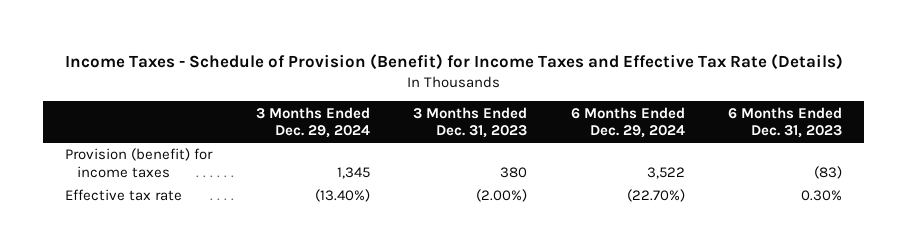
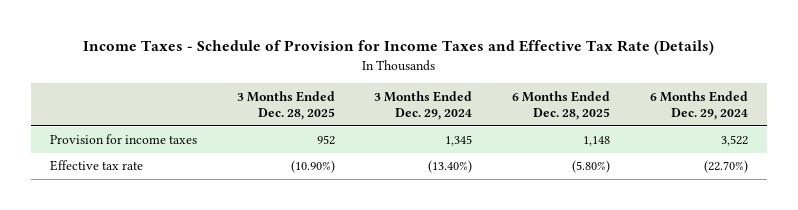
[64,53,843,70] Income Taxes - Schedule of Provision (Benefit) for Income Taxes and Effective Tax Rate (Details) -> [82,40,714,56] Income Taxes - Schedule of Provision for Income Taxes and Effective Tax Rate (Details)
[413,106,528,139] 3 Months Ended Dec. 31, 2023 -> none
[728,106,843,139] 6 Months Ended Dec. 31, 2023 -> none
none -> [236,90,335,121] 3 Months Ended Dec. 28, 2025
none -> [512,90,611,121] 6 Months Ended Dec. 28, 2025
[65,148,214,179] Provision (benefit) for income taxes -> [50,134,198,145] Provision for income taxes

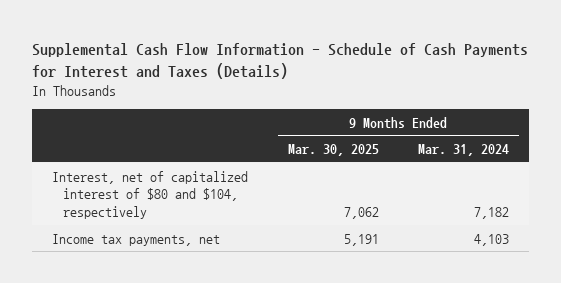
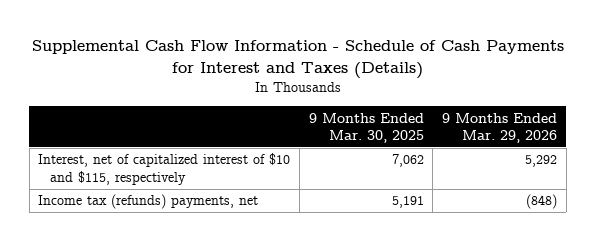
[418,144,510,157] Mar. 31, 2024 -> none
none -> [441,112,557,144] 9 Months Ended Mar. 29, 2026
[52,170,249,220] Interest, net of capitalized interest of $80 and $104, respectively -> [38,153,291,185] Interest, net of capitalized interest of $10 and $115, respectively
[52,233,221,246] Income tax payments, net -> [38,194,259,210] Income tax (refunds) payments, net

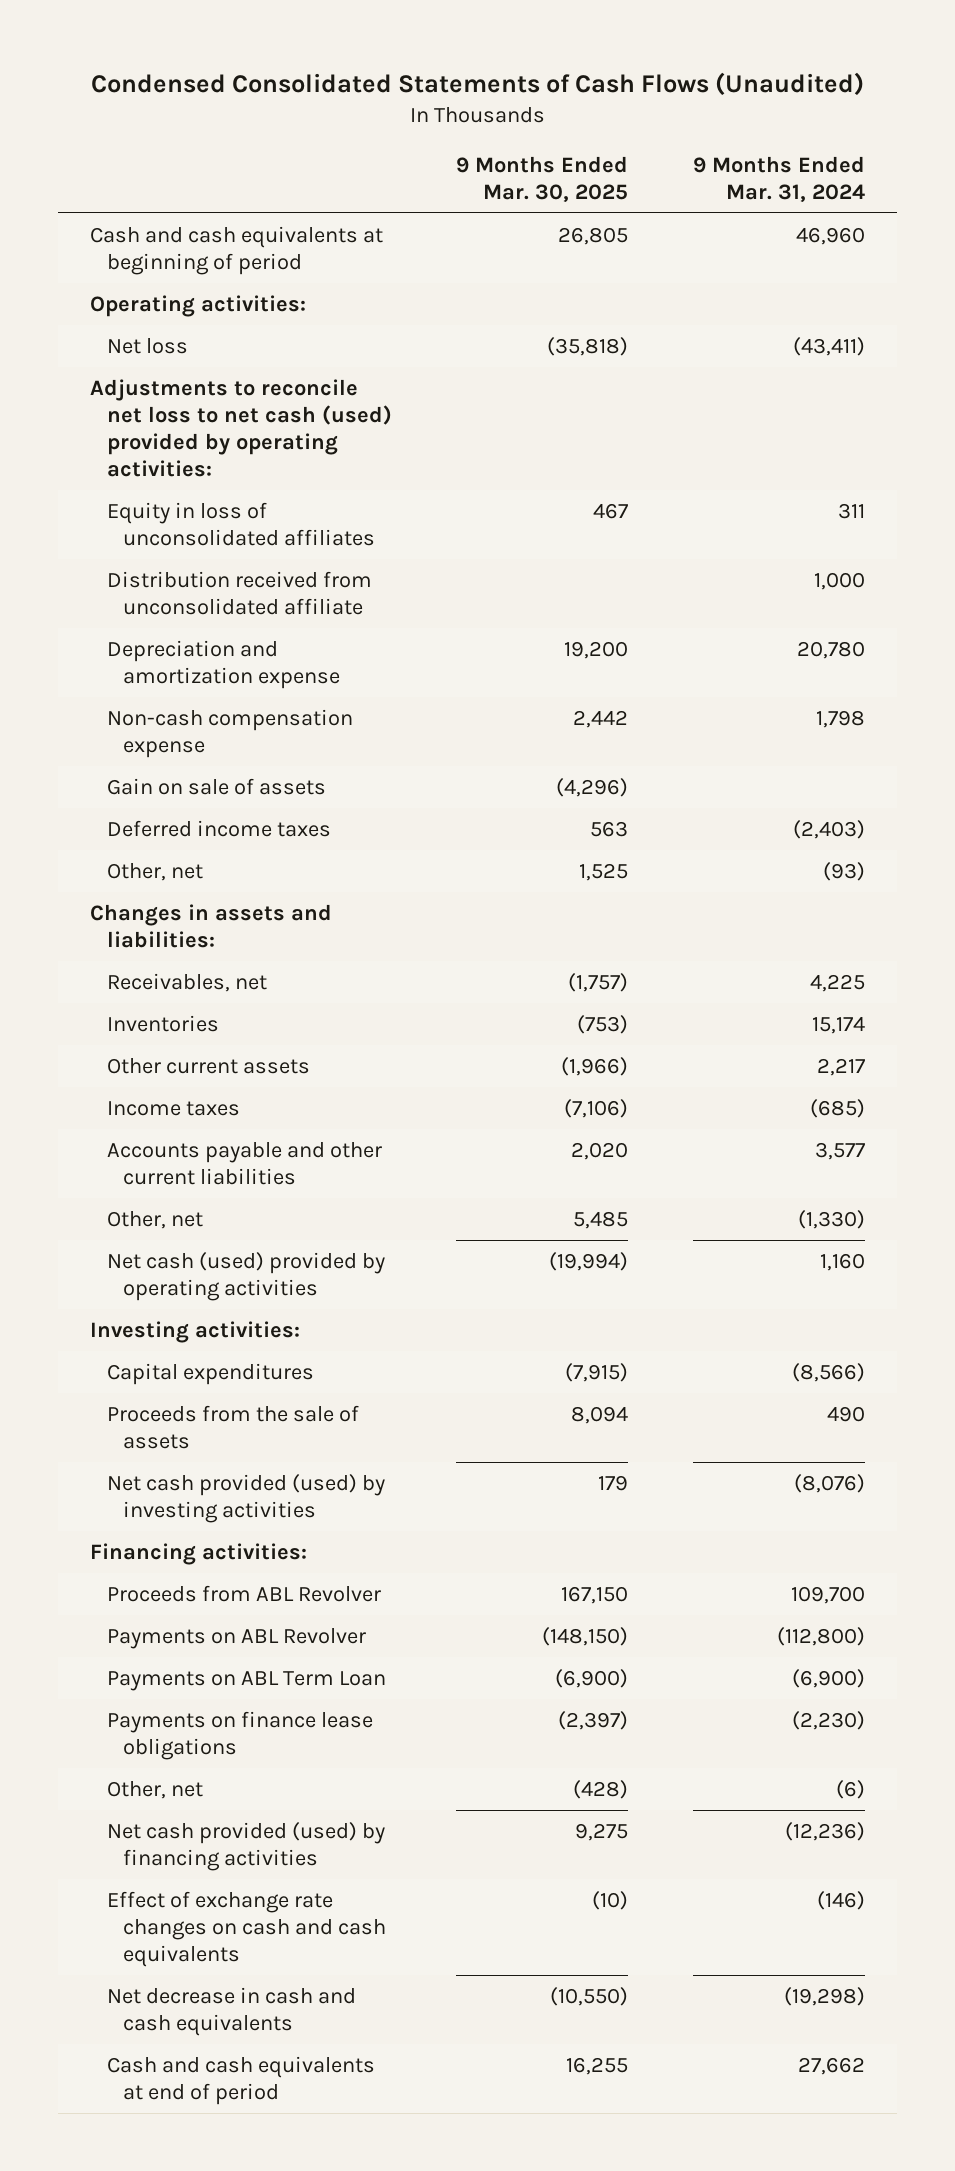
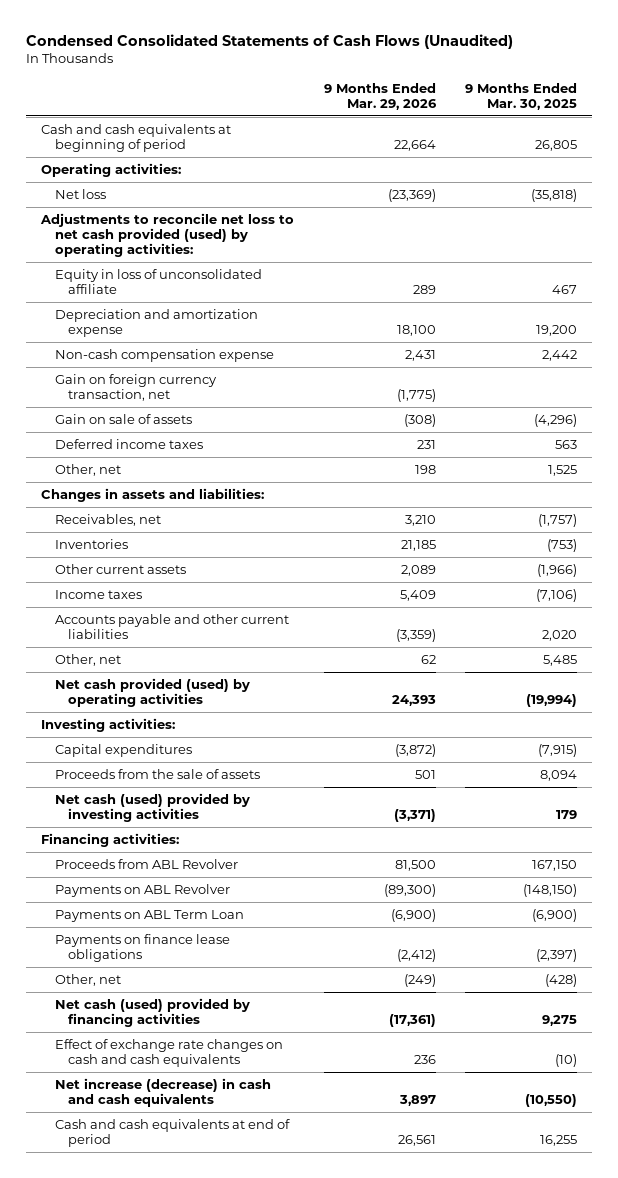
[692,155,865,202] 9 Months Ended Mar. 31, 2024 -> none
none -> [323,82,437,111] 9 Months Ended Mar. 29, 2026
[106,570,372,616] Distribution received from unconsolidated affiliate -> none
[90,378,392,478] Adjustments to reconcile net loss to net cash (used) provided by operating activities: -> [40,212,295,258] Adjustments to reconcile net loss to net cash provided (used) by operating activities:
[106,501,375,547] Equity in loss of unconsolidated affiliates -> [54,268,262,294] Equity in loss of unconsolidated affiliate
none -> [54,373,217,401] Gain on foreign currency transaction, net
[106,1251,385,1302] Net cash (used) provided by operating activities -> [54,677,250,707] Net cash provided (used) by operating activities
[106,1473,385,1524] Net cash provided (used) by investing activities -> [54,792,250,822] Net cash (used) provided by investing activities
[106,1821,385,1872] Net cash provided (used) by financing activities -> [54,997,250,1027] Net cash (used) provided by financing activities
[106,1986,356,2037] Net decrease in cash and cash equivalents -> [54,1077,271,1107] Net increase (decrease) in cash and cash equivalents

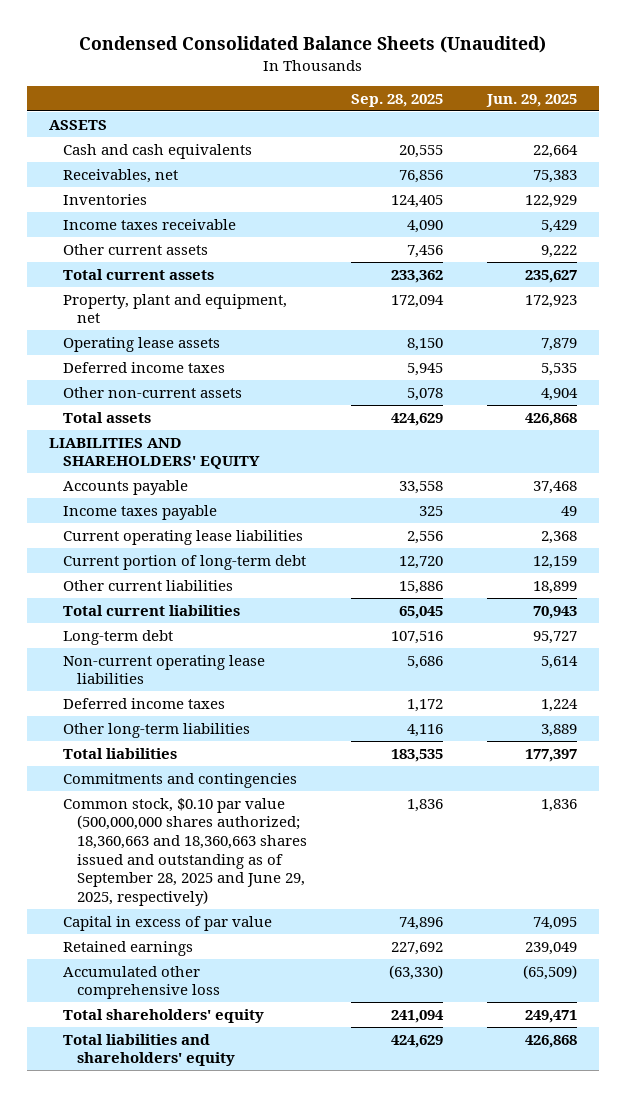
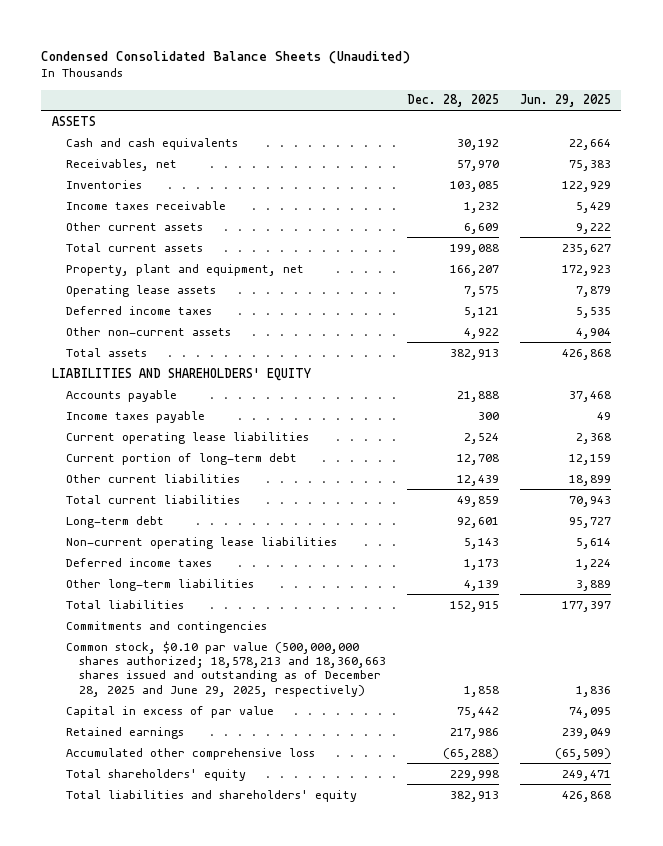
[351,93,444,107] Sep. 28, 2025 -> none
none -> [407,94,500,108] Dec. 28, 2025
[63,797,308,906] Common stock, $0.10 par value (500,000,000 shares authorized; 18,360,663 and 18,360,663 shares issued and outstanding as of September 28, 2025 and June 29, 2025, respectively) -> [65,640,387,697] Common stock, $0.10 par value (500,000,000 shares authorized; 18,578,213 and 18,360,663 shares issued and outstanding as of December 28, 2025 and June 29, 2025, respectively)

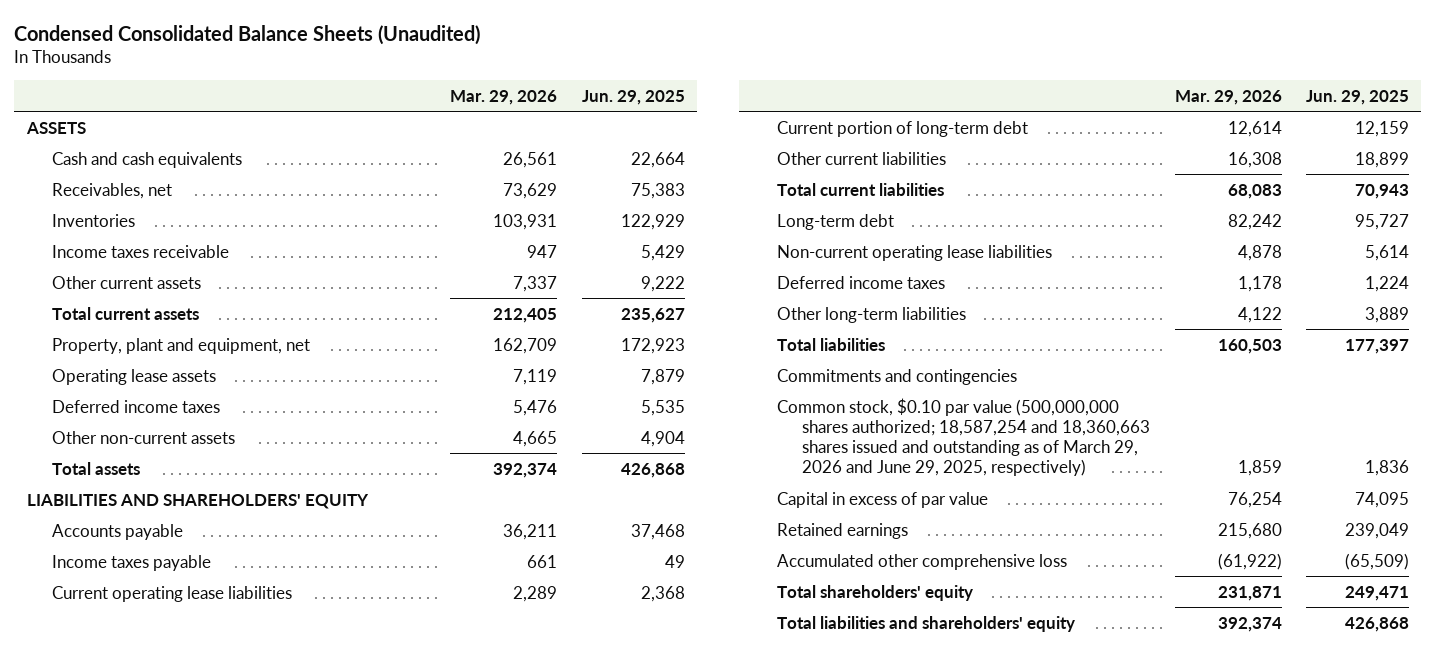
[407,94,500,108] Dec. 28, 2025 -> none
none -> [450,89,558,105] Mar. 29, 2026
[65,640,387,697] Common stock, $0.10 par value (500,000,000 shares authorized; 18,578,213 and 18,360,663 shares issued and outstanding as of December 28, 2025 and June 29, 2025, respectively) -> [776,397,1151,477] Common stock, $0.10 par value (500,000,000 shares authorized; 18,587,254 and 18,360,663 shares issued and outstanding as of March 29, 2026 and June 29, 2025, respectively)

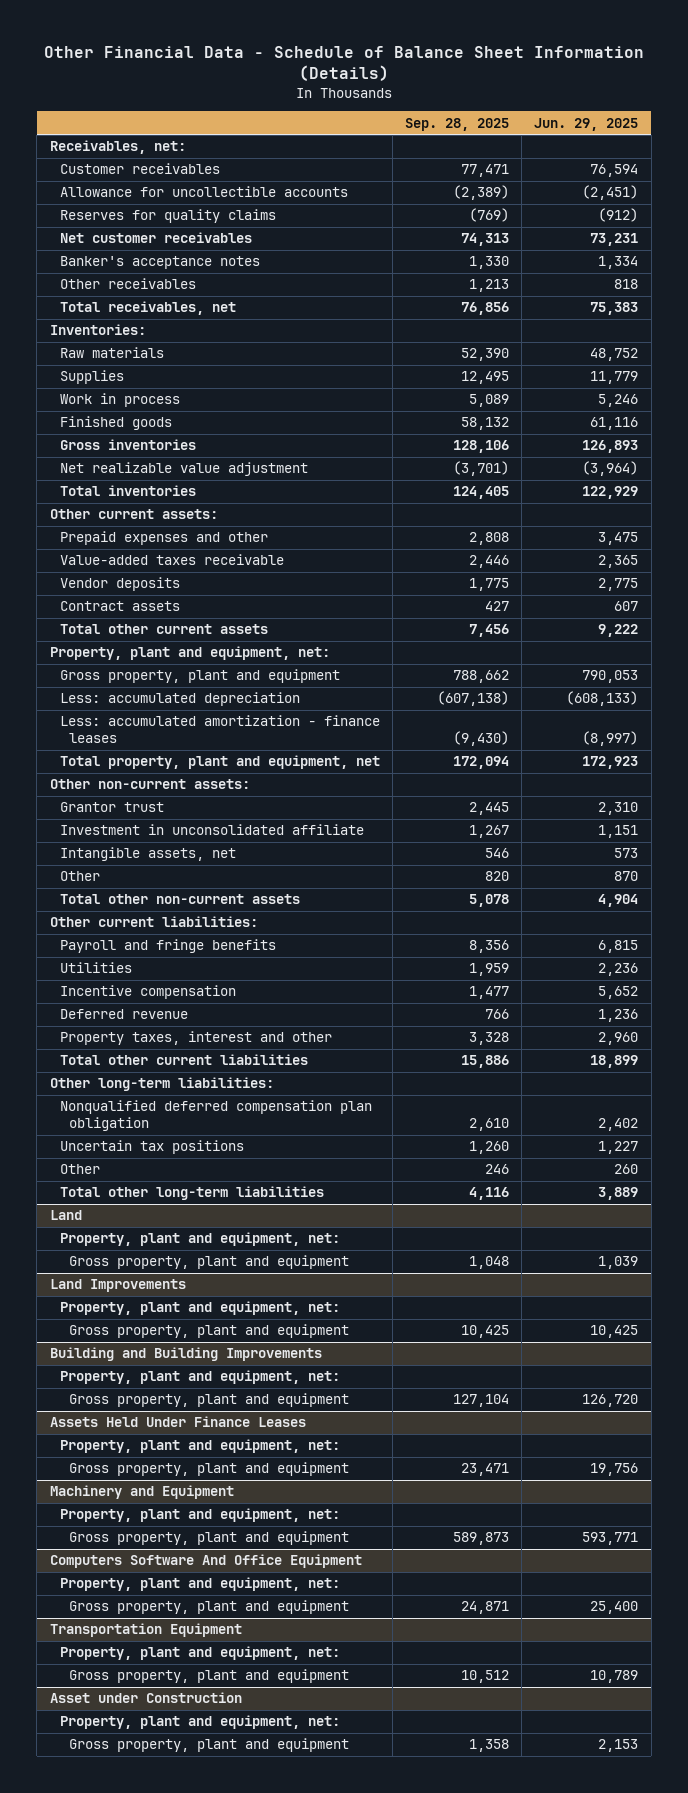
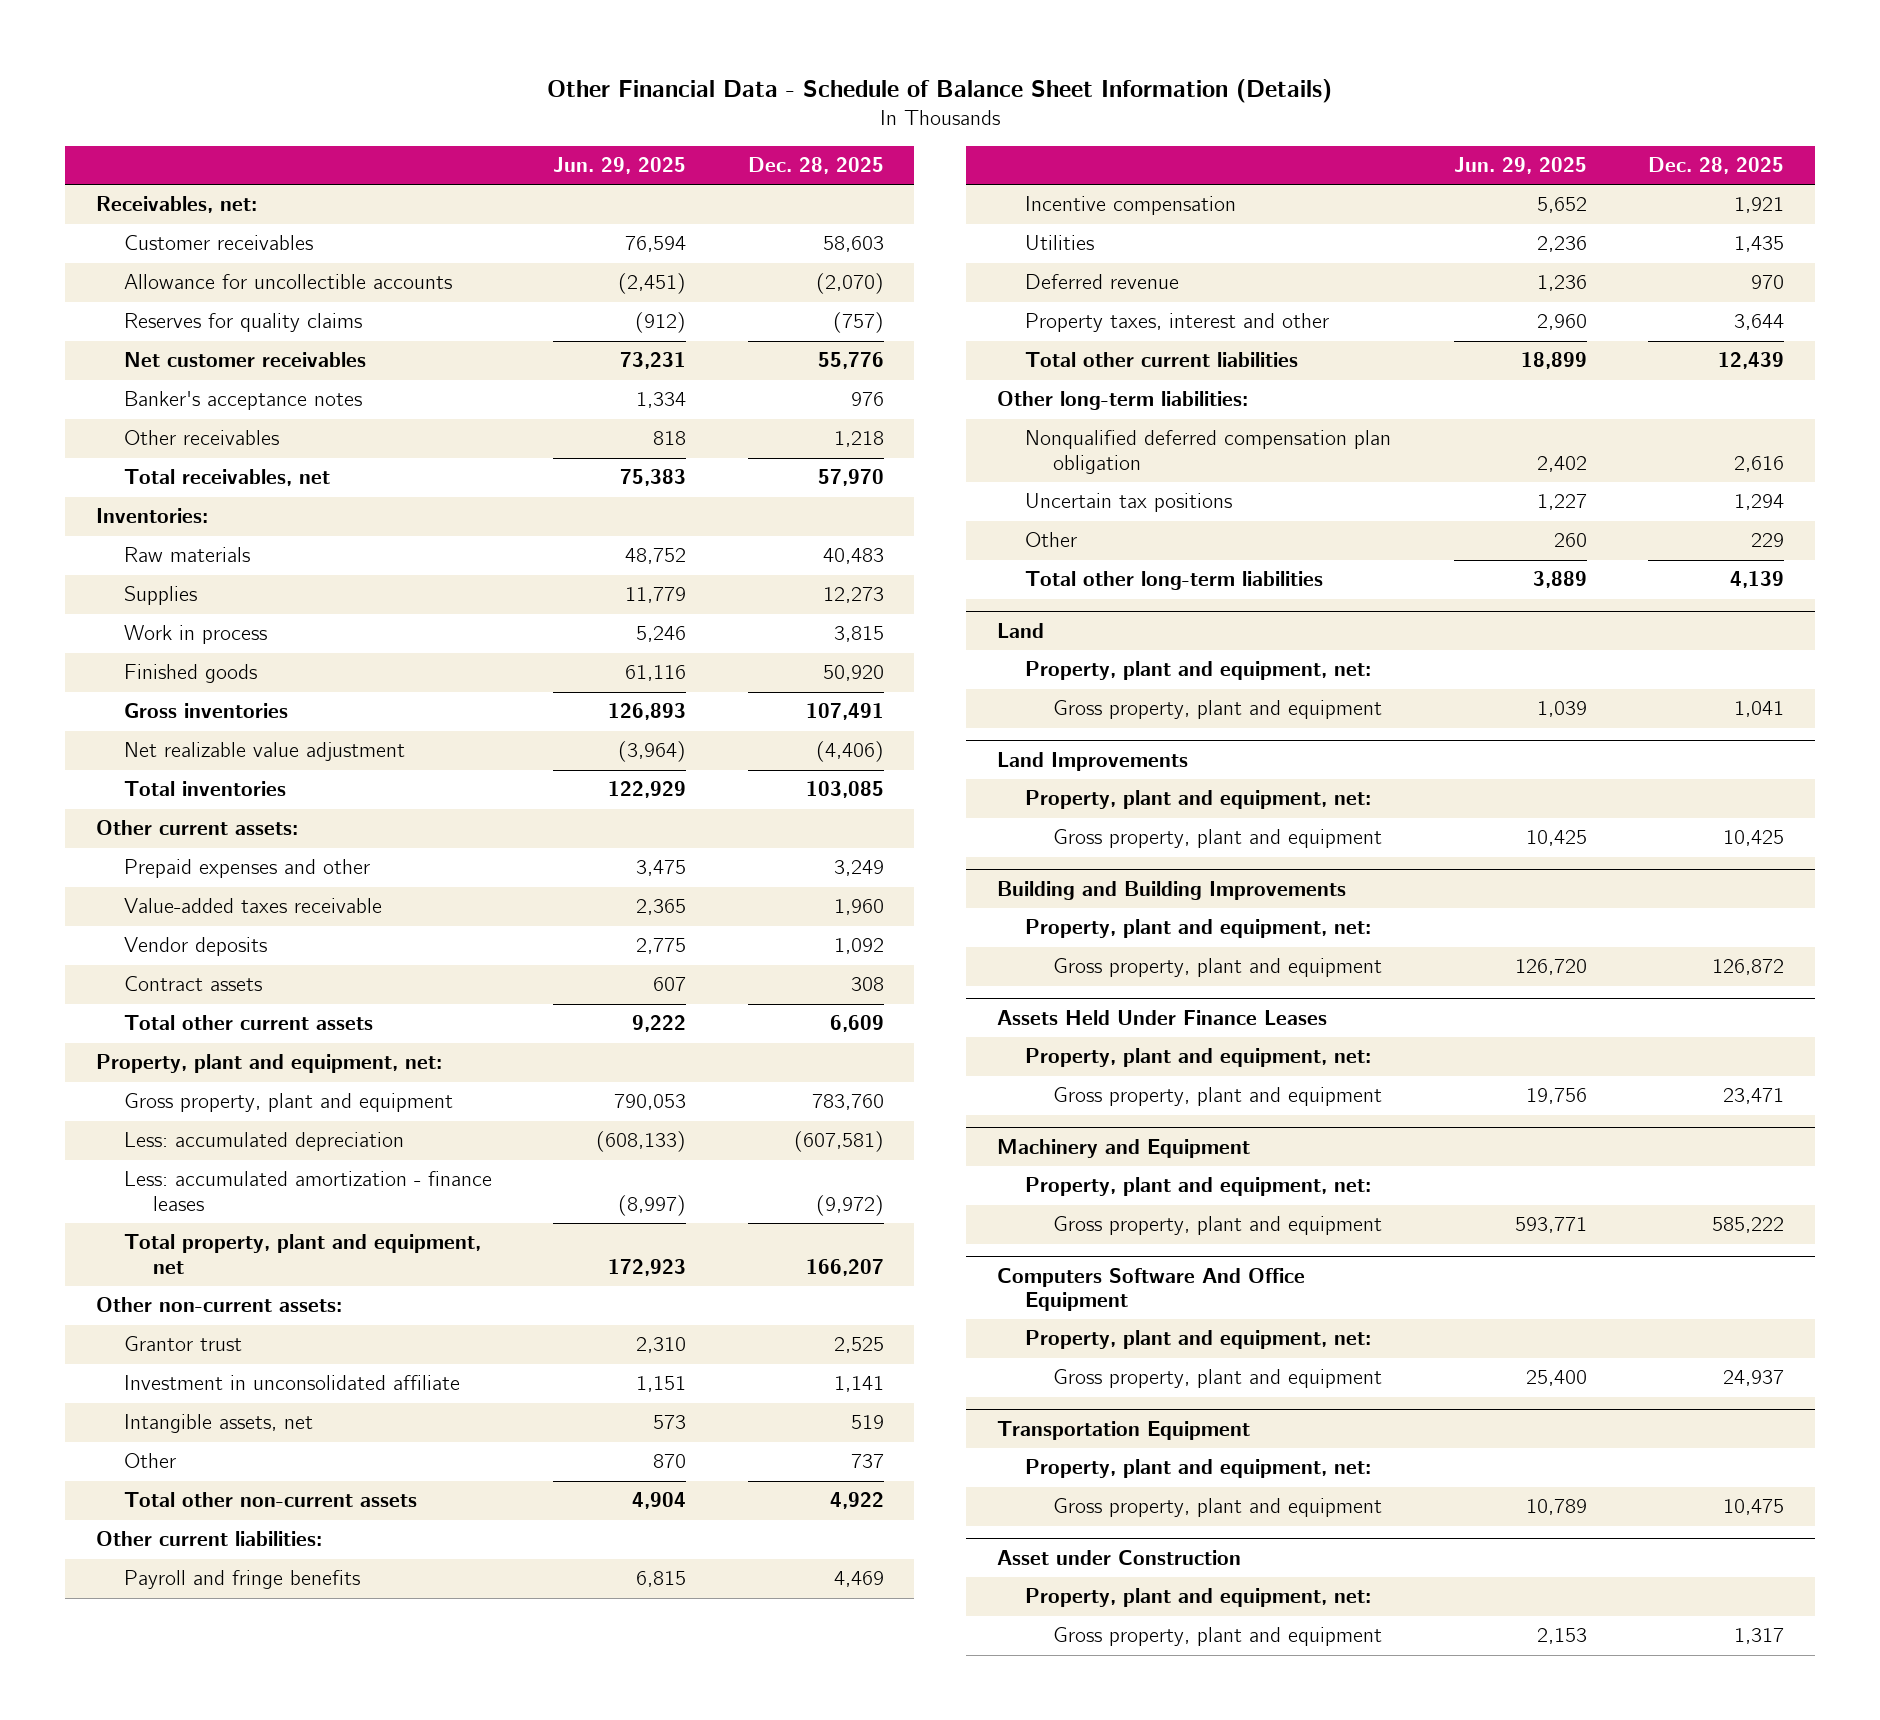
[404,117,509,131] Sep. 28, 2025 -> none
none -> [747,157,884,175] Dec. 28, 2025
[59,962,132,974] Utilities -> [1024,235,1094,251] Utilities

